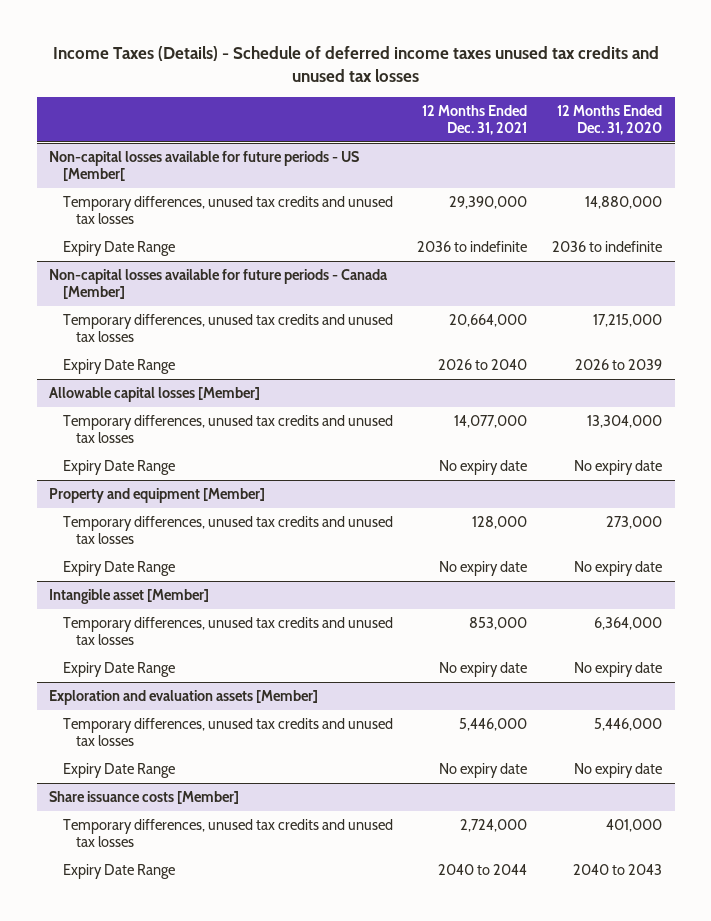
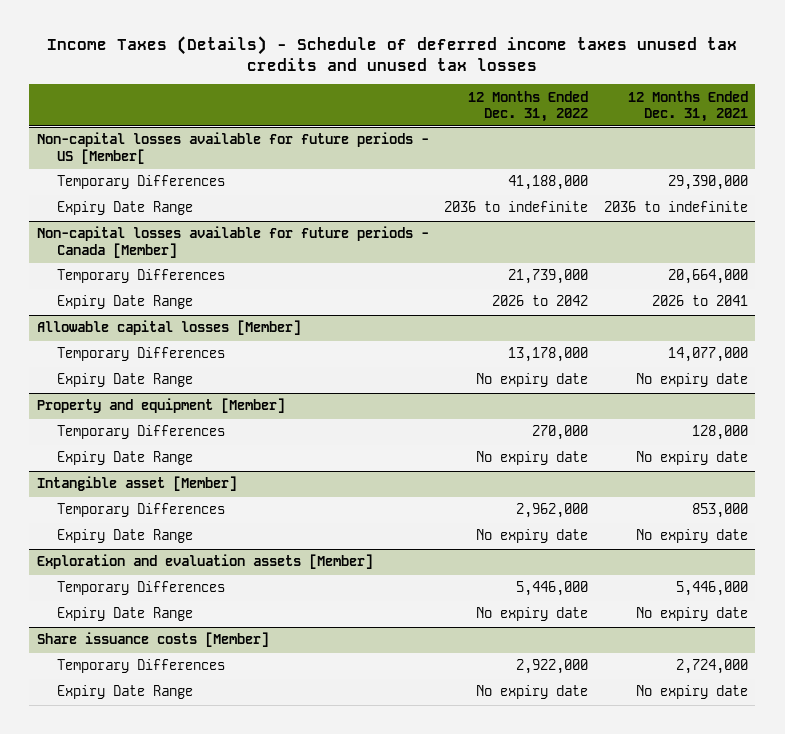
[557,104,663,135] 12 Months Ended Dec. 31, 2020 -> none
none -> [468,90,589,122] 12 Months Ended Dec. 31, 2022
[62,196,393,225] Temporary differences, unused tax credits and unused tax losses -> [57,175,226,190] Temporary Differences
[62,314,393,343] Temporary differences, unused tax credits and unused tax losses -> [57,269,226,284] Temporary Differences
[438,359,528,371] 2026 to 2040 -> [651,295,748,307] 2026 to 2041
[62,415,393,444] Temporary differences, unused tax credits and unused tax losses -> [57,347,226,362] Temporary Differences
[62,516,393,545] Temporary differences, unused tax credits and unused tax losses -> [57,425,226,440] Temporary Differences
[62,617,393,646] Temporary differences, unused tax credits and unused tax losses -> [57,503,226,518] Temporary Differences
[62,718,393,747] Temporary differences, unused tax credits and unused tax losses -> [57,581,226,596] Temporary Differences
[62,819,393,848] Temporary differences, unused tax credits and unused tax losses -> [57,659,226,674] Temporary Differences
[438,864,528,876] 2040 to 2044 -> [635,685,748,700] No expiry date

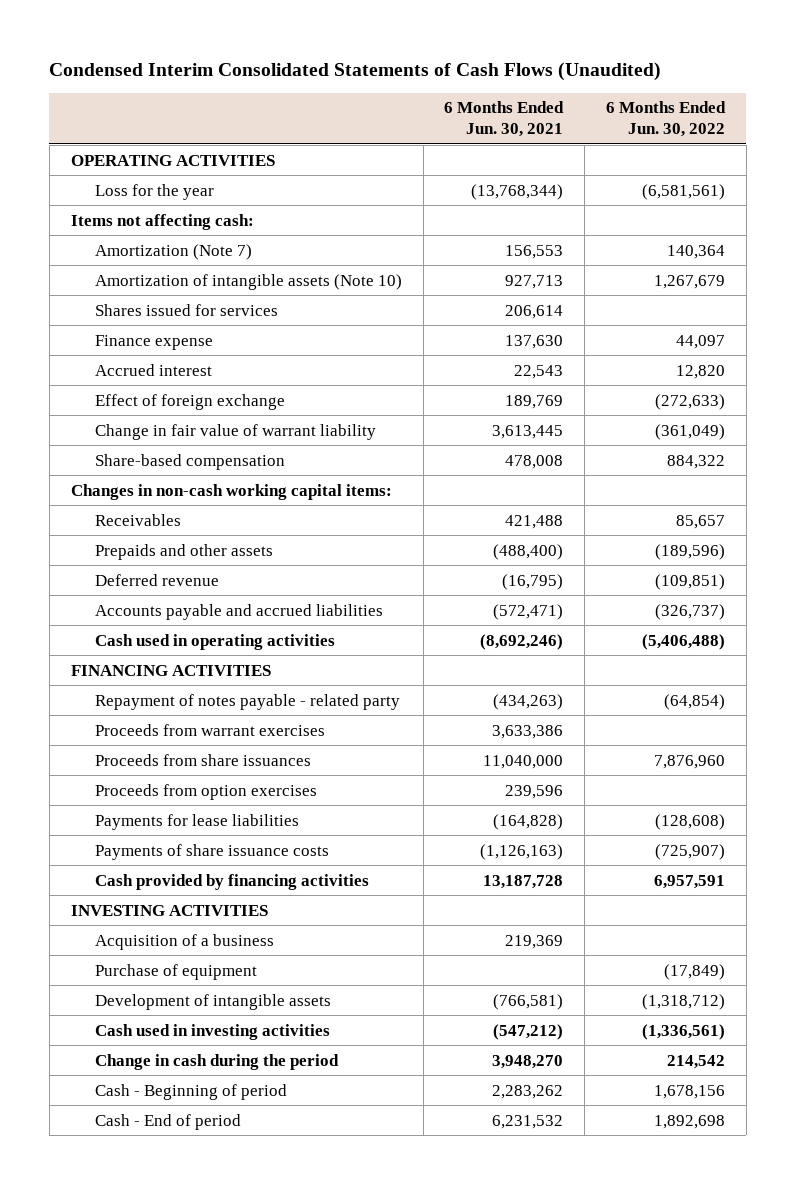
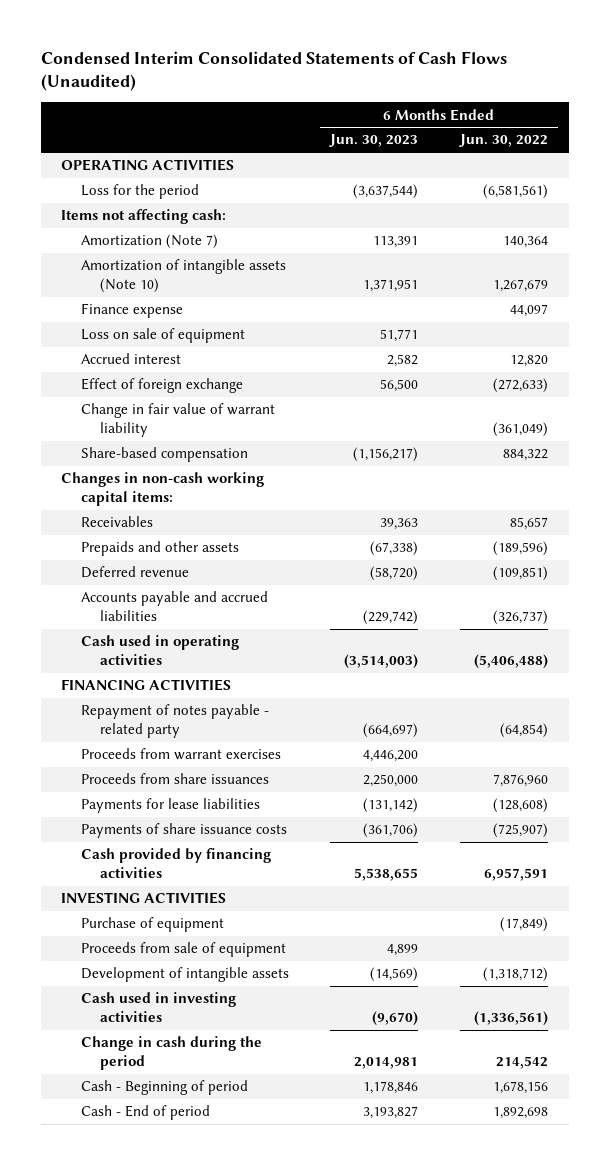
[444,101,565,138] 6 Months Ended Jun. 30, 2021 -> none
none -> [329,134,419,148] Jun. 30, 2023
[94,183,214,200] Loss for the year -> [80,184,199,200] Loss for the period
[94,303,278,316] Shares issued for services -> none
none -> [80,328,245,344] Loss on sale of equipment
[94,783,317,800] Proceeds from option exercises -> none
[94,933,274,950] Acquisition of a business -> none
none -> [80,942,286,958] Proceeds from sale of equipment

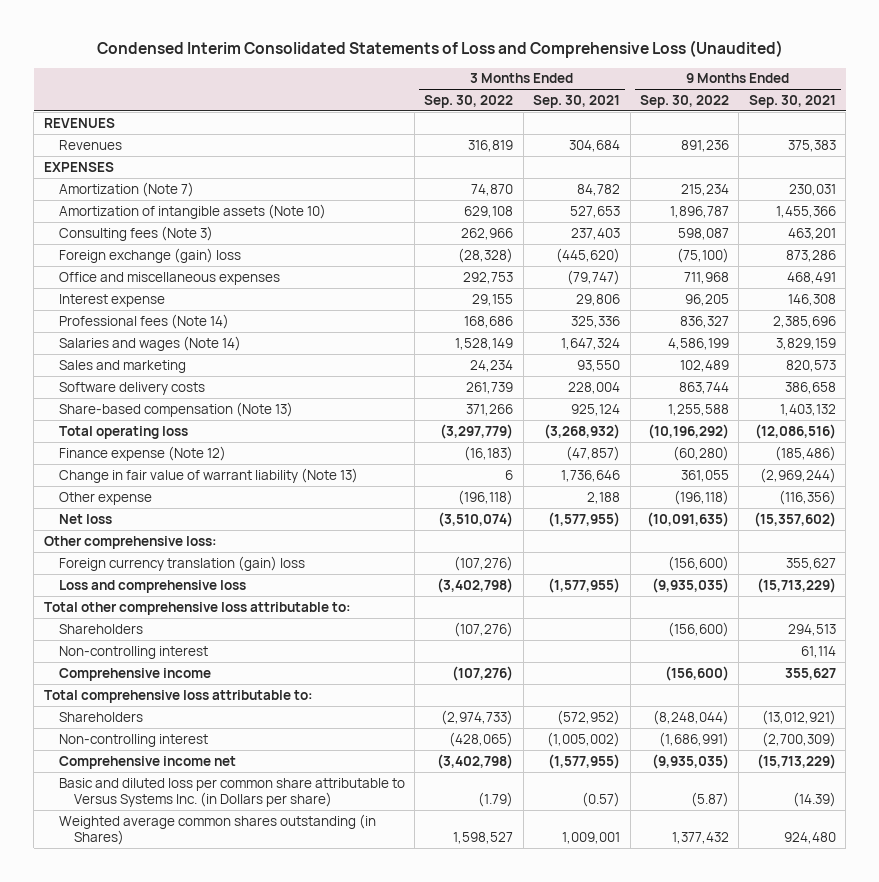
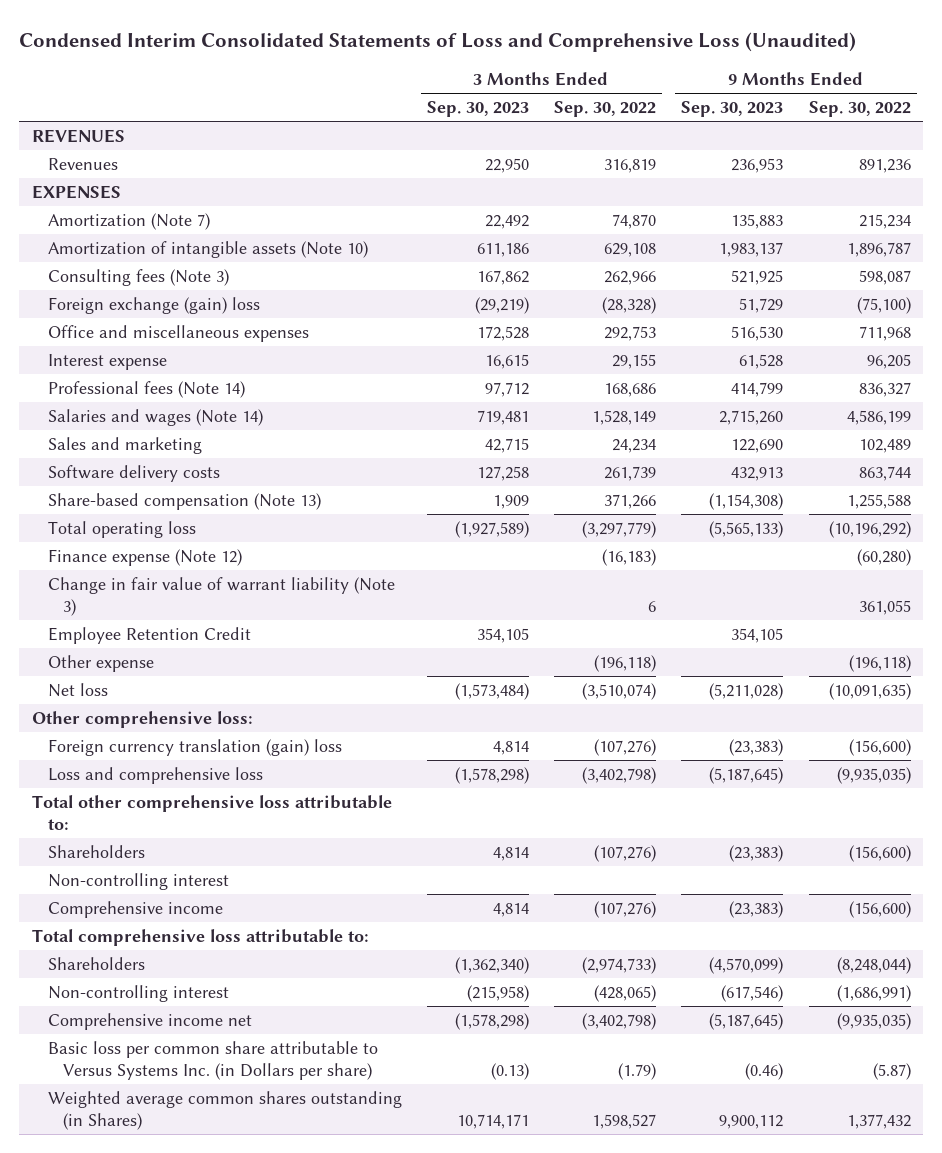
[533,94,621,108] Sep. 30, 2021 -> none
[748,94,836,108] Sep. 30, 2021 -> none
none -> [426,100,529,117] Sep. 30, 2023
none -> [681,100,784,117] Sep. 30, 2023
[58,467,358,483] Change in fair value of warrant liability (Note 13) -> [47,576,395,616] Change in fair value of warrant liability (Note 3)
none -> [47,626,251,644] Employee Retention Credit
[58,777,405,808] Basic and diluted loss per common share attributable to Versus Systems Inc. (in Dollars per share) -> [47,1040,378,1080] Basic loss per common share attributable to Versus Systems Inc. (in Dollars per share)

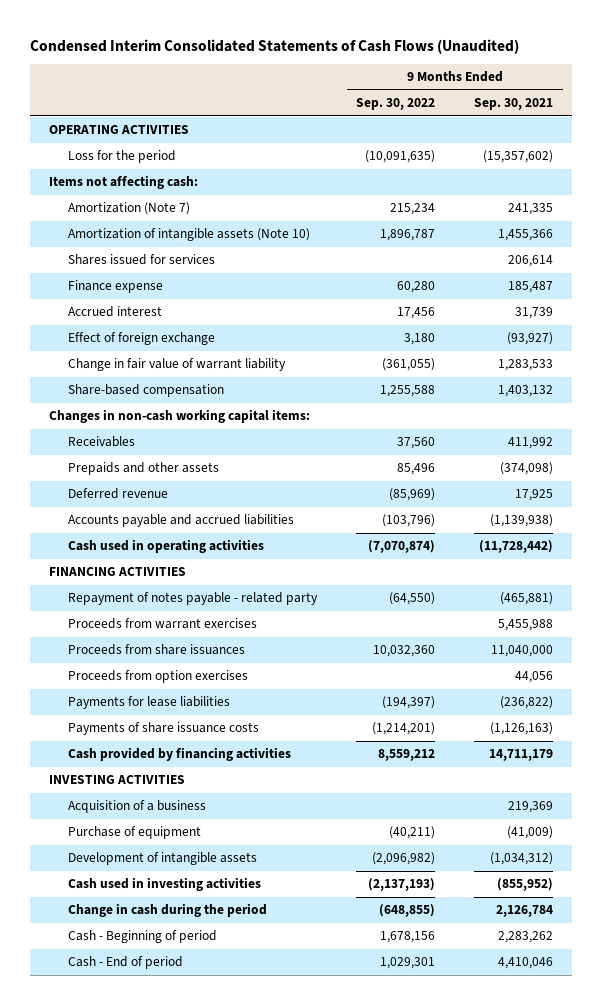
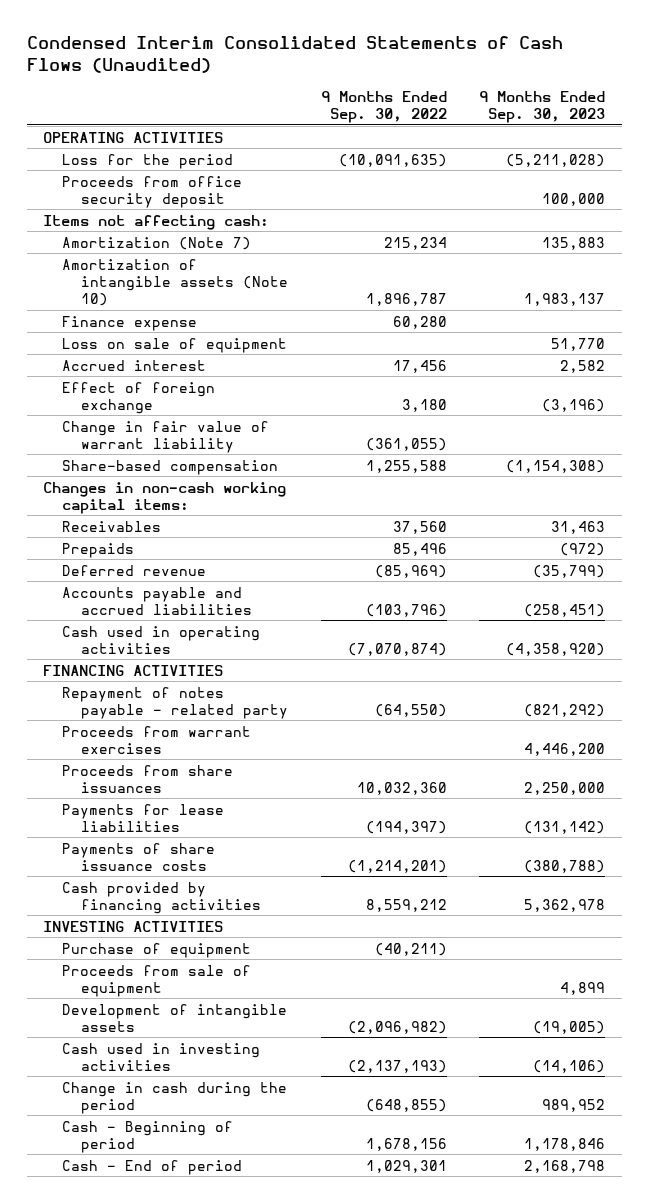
[473,98,553,111] Sep. 30, 2021 -> none
none -> [479,91,606,124] 9 Months Ended Sep. 30, 2023
none -> [62,175,243,208] Proceeds from office security deposit
[68,254,216,266] Shares issued for services -> none
none -> [62,337,288,353] Loss on sale of equipment
[68,462,220,476] Prepaids and other assets -> [62,542,135,558] Prepaids
[68,670,249,684] Proceeds from option exercises -> none
[68,800,207,814] Acquisition of a business -> none
none -> [62,964,252,997] Proceeds from sale of equipment

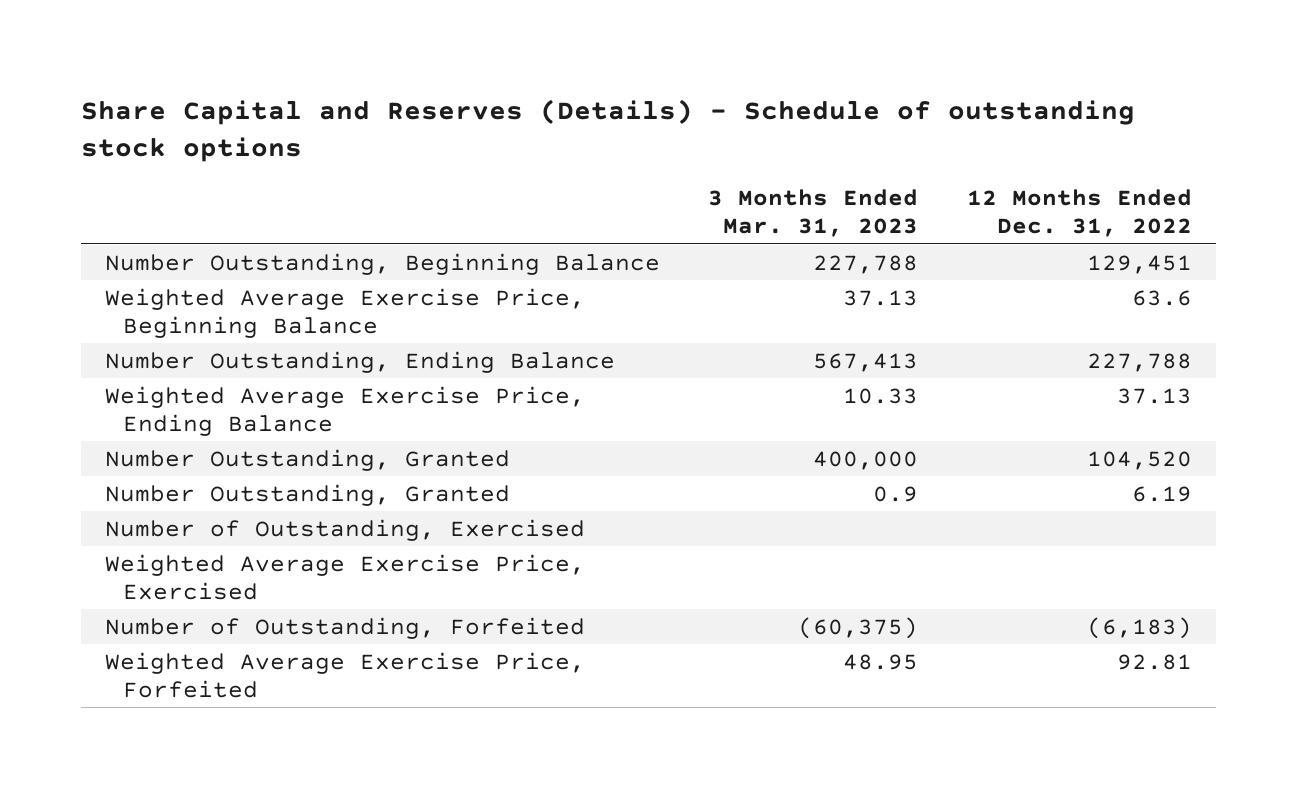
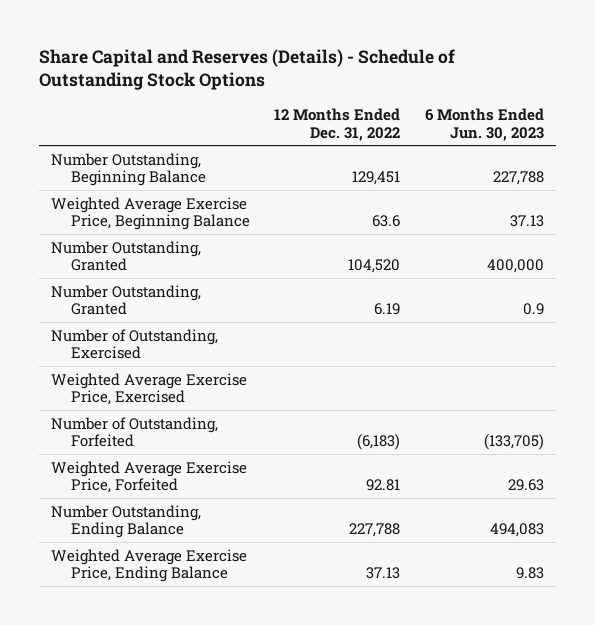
[80,98,1135,163] Share Capital and Reserves (Details) - Schedule of outstanding stock options -> [39,48,456,91] Share Capital and Reserves (Details) - Schedule of Outstanding Stock Options
[708,189,919,238] 3 Months Ended Mar. 31, 2023 -> none
none -> [424,107,544,141] 6 Months Ended Jun. 30, 2023
[104,350,615,373] Number Outstanding, Ending Balance -> [51,504,202,539] Number Outstanding, Ending Balance
[104,385,585,436] Weighted Average Exercise Price, Ending Balance -> [51,548,248,583] Weighted Average Exercise Price, Ending Balance

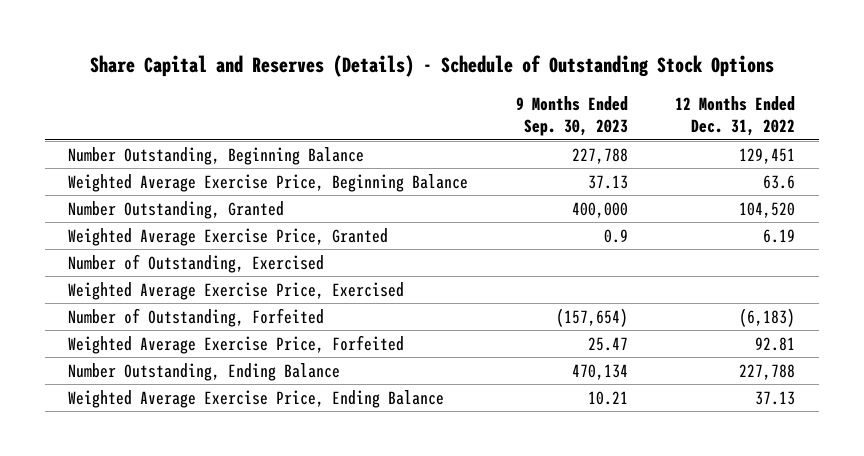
[424,107,544,141] 6 Months Ended Jun. 30, 2023 -> none
none -> [515,95,628,137] 9 Months Ended Sep. 30, 2023
[51,284,202,316] Number Outstanding, Granted -> [68,227,389,246] Weighted Average Exercise Price, Granted

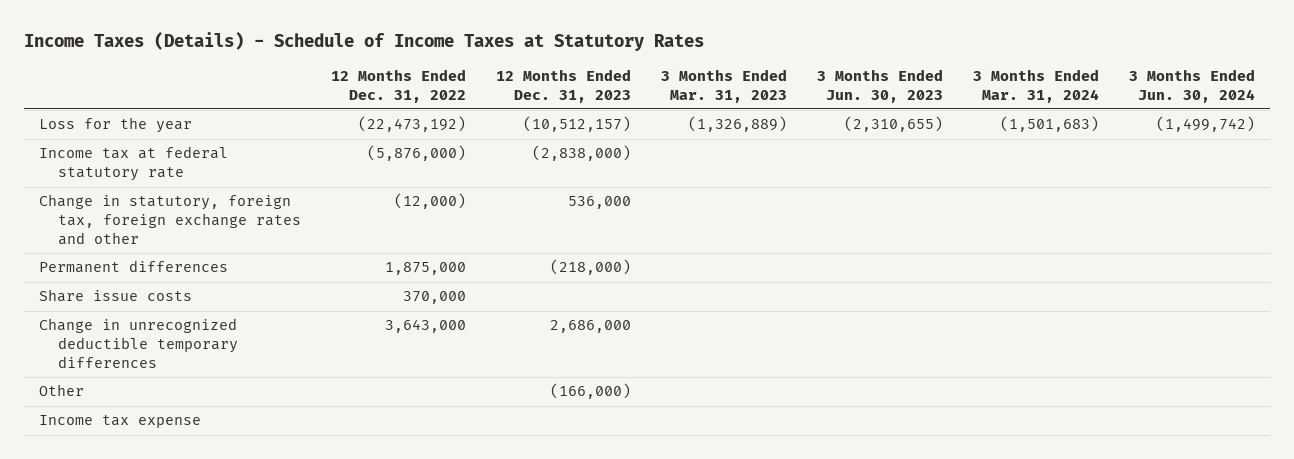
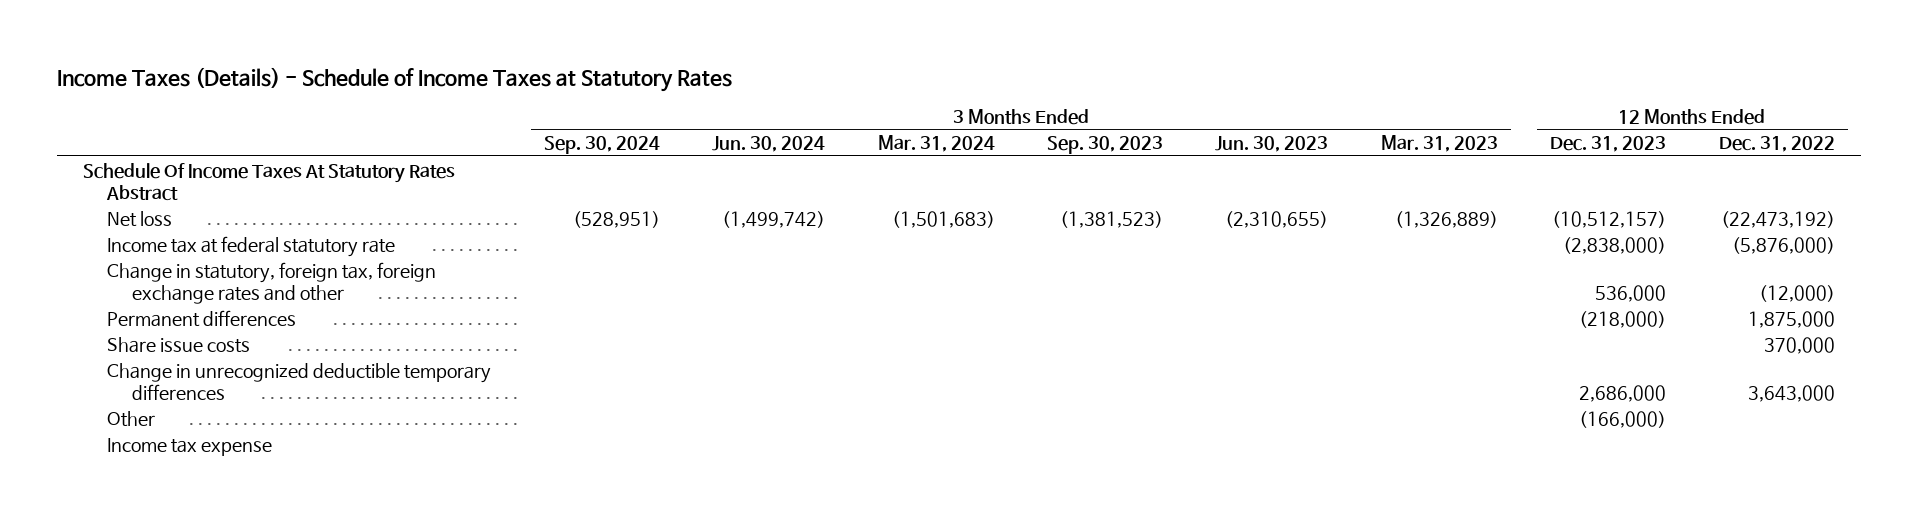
none -> [543,136,660,155] Sep. 30, 2024
none -> [1047,136,1164,155] Sep. 30, 2023
none -> [83,162,456,201] Schedule Of Income Taxes At Statutory Rates Abstract
[38,117,192,134] Loss for the year -> [107,210,173,227] Net loss

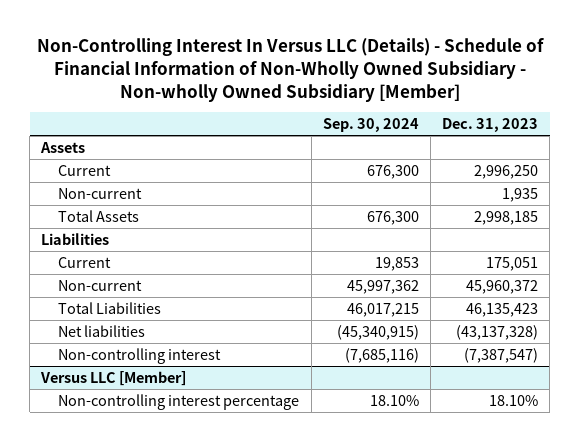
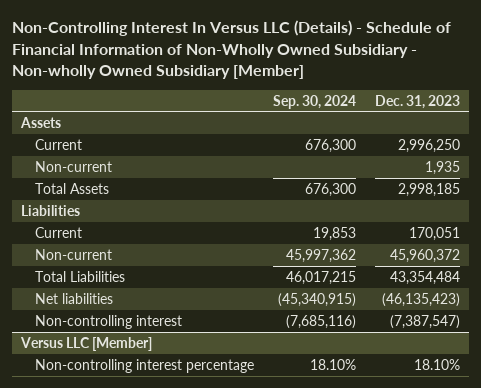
[486,256,539,271] 175,051 -> [408,226,460,241] 170,051
[466,302,539,317] 46,135,423 -> [389,270,460,285] 43,354,484
[456,324,539,340] (43,137,328) -> [381,292,460,307] (46,135,423)

